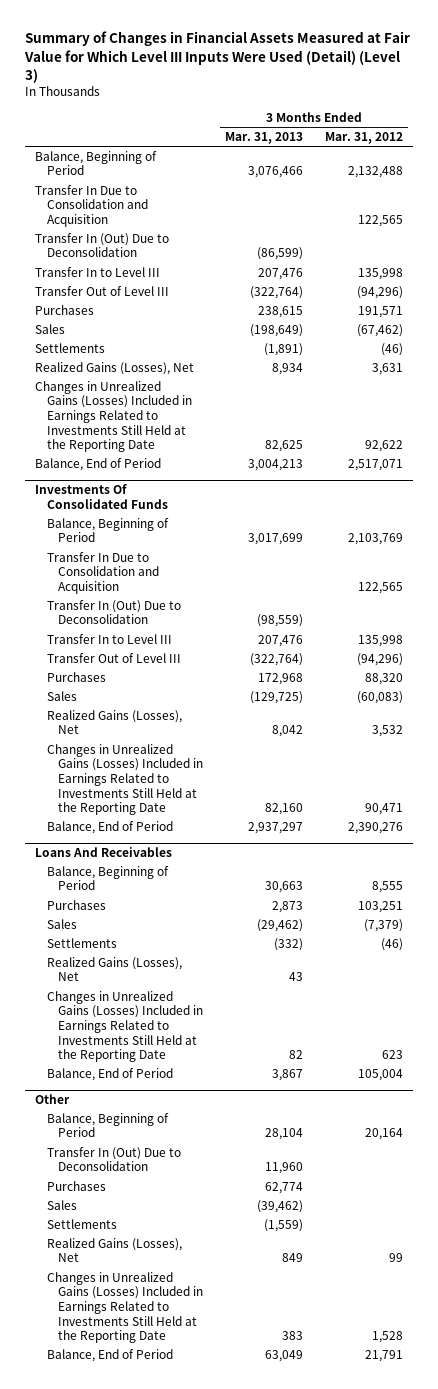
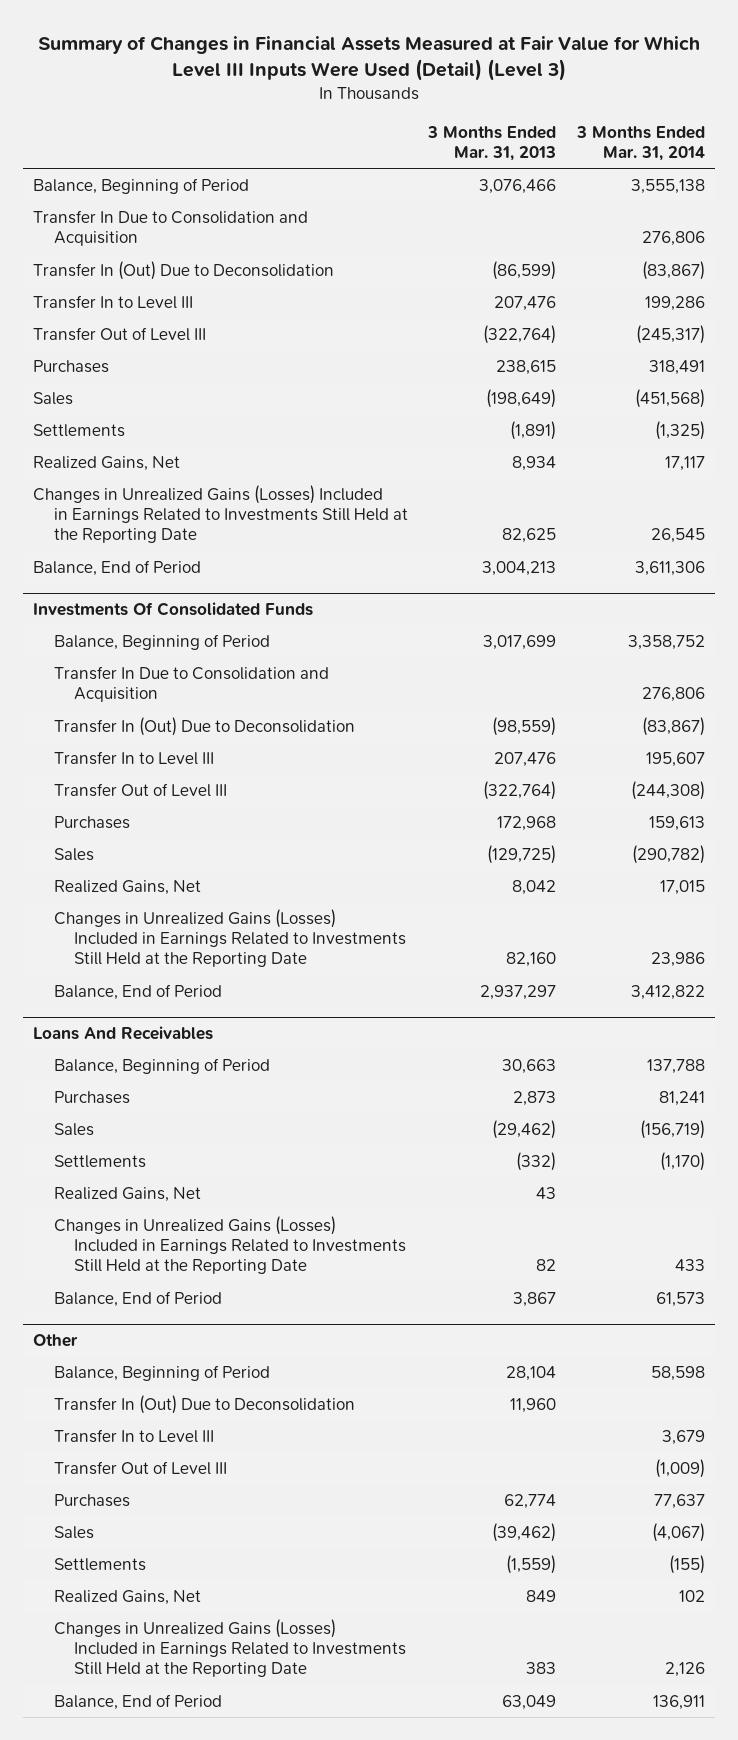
[324,132,403,145] Mar. 31, 2012 -> none
none -> [575,125,705,161] 3 Months Ended Mar. 31, 2014
[35,361,195,375] Realized Gains (Losses), Net -> [33,455,181,471] Realized Gains, Net
[46,709,182,735] Realized Gains (Losses), Net -> [53,879,201,895] Realized Gains, Net
[46,956,182,982] Realized Gains (Losses), Net -> [53,1186,201,1202] Realized Gains, Net
none -> [53,1428,214,1443] Transfer In to Level III
none -> [53,1460,227,1475] Transfer Out of Level III
[46,1237,182,1263] Realized Gains (Losses), Net -> [53,1589,201,1605] Realized Gains, Net

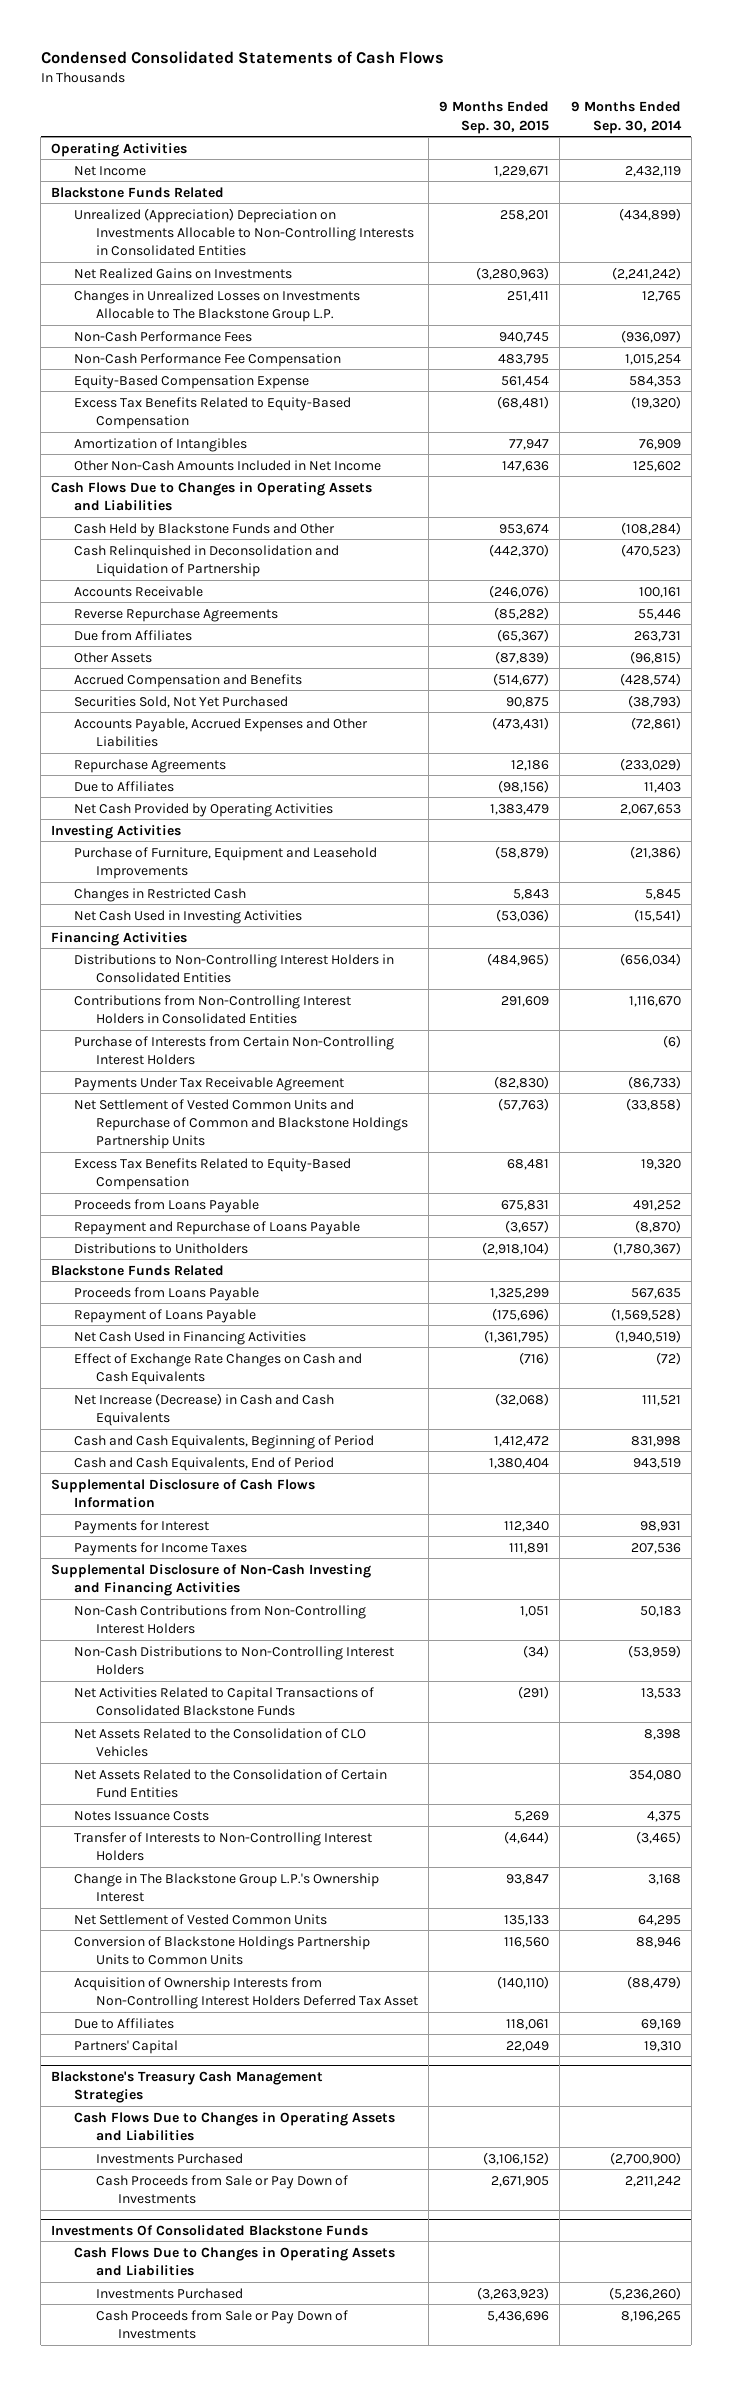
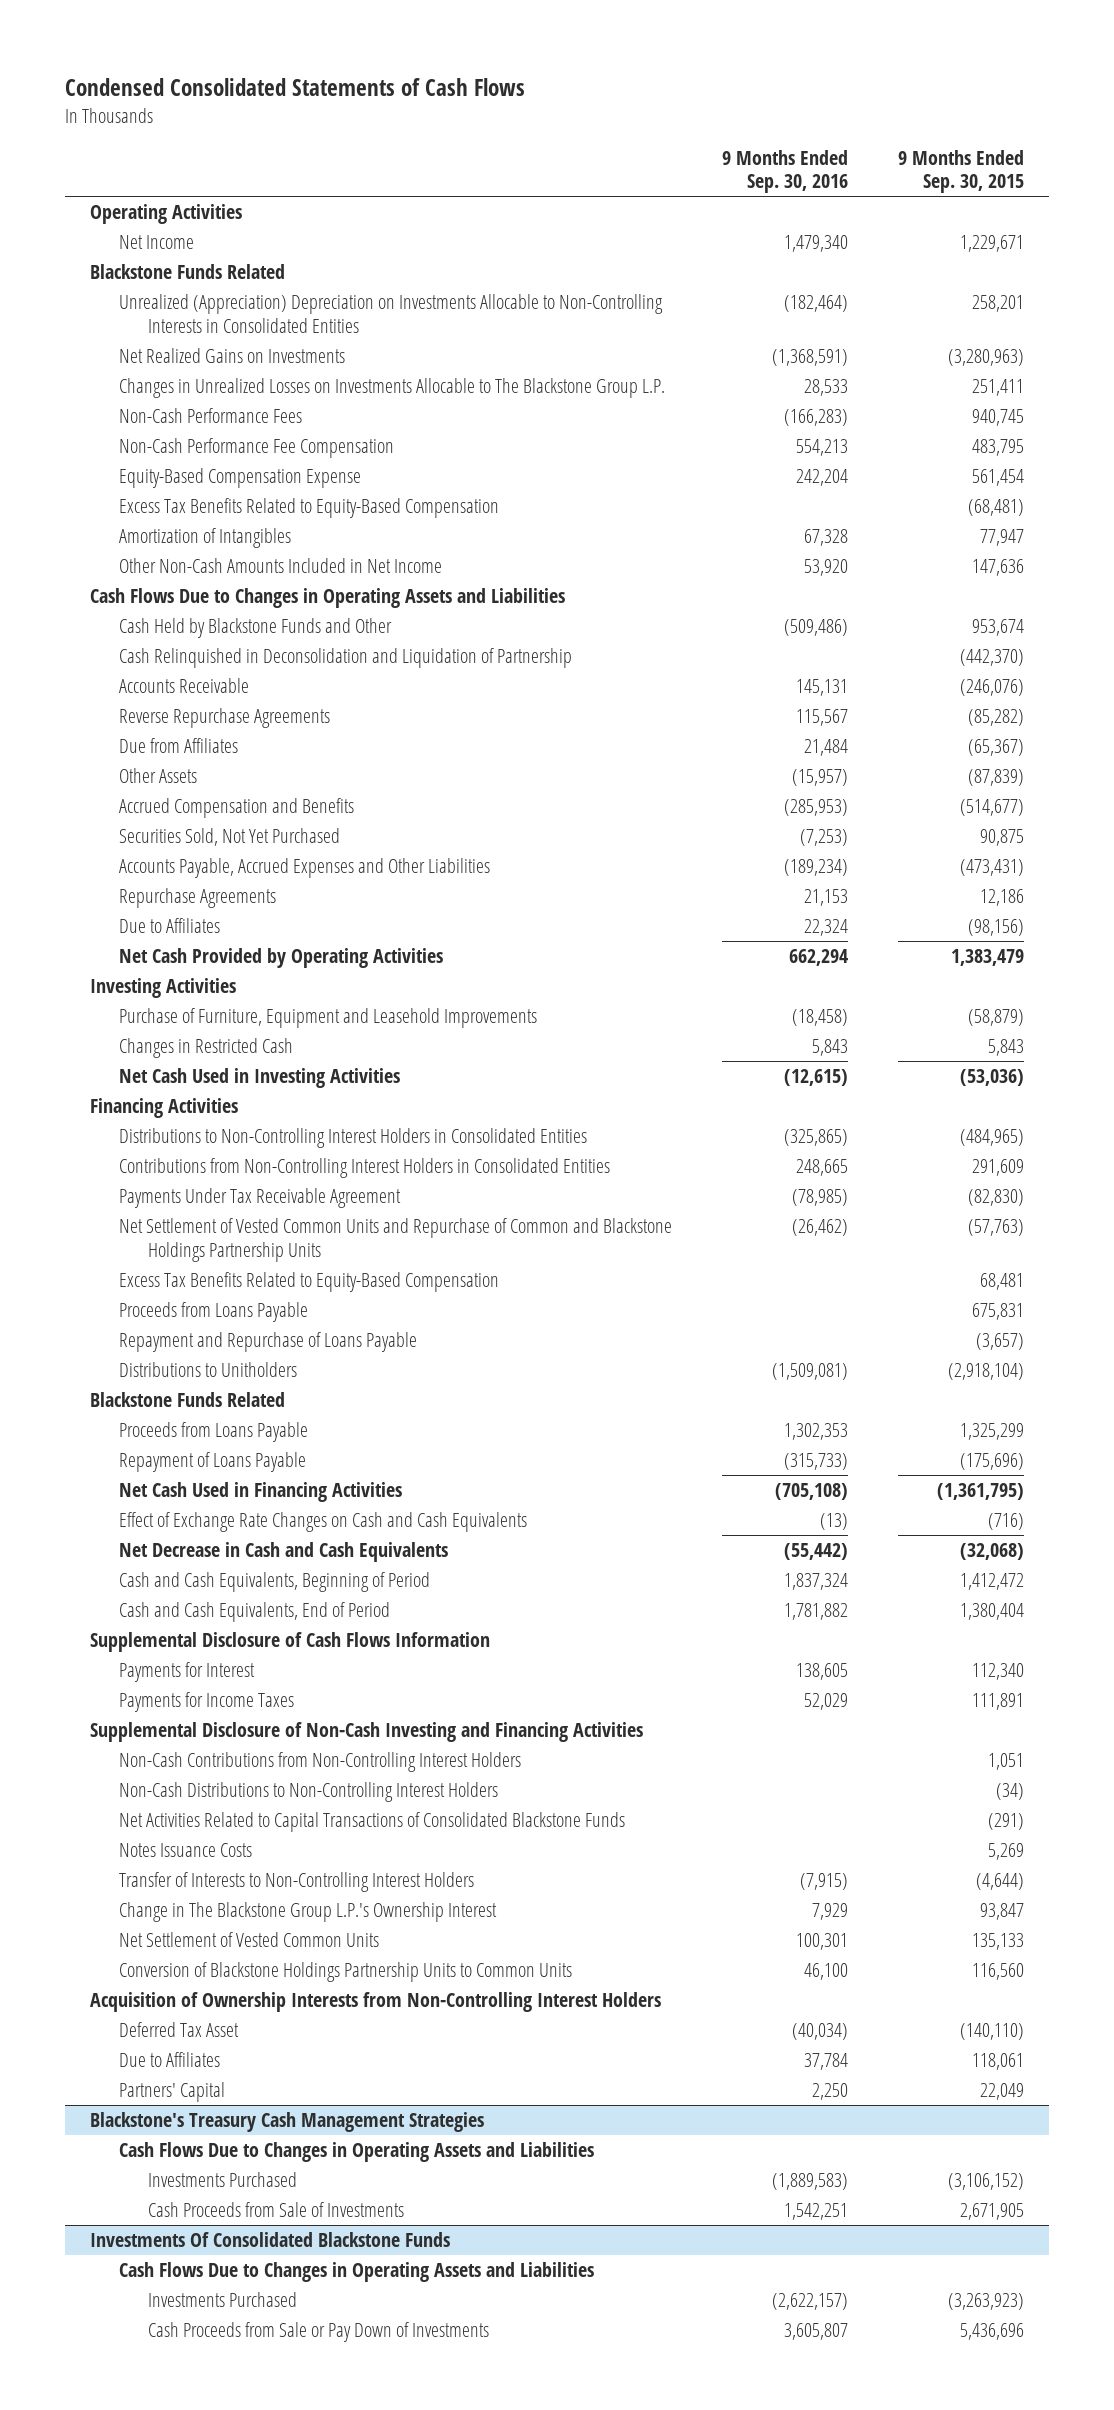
[570,101,682,134] 9 Months Ended Sep. 30, 2014 -> none
none -> [721,149,848,194] 9 Months Ended Sep. 30, 2016
[73,1035,394,1065] Purchase of Interests from Certain Non-Controlling Interest Holders -> none
[73,1392,334,1426] Net Increase (Decrease) in Cash and Cash Equivalents -> [118,1542,448,1563] Net Decrease in Cash and Cash Equivalents
[73,1727,366,1757] Net Assets Related to the Consolidation of CLO Vehicles -> none
[73,1768,387,1798] Net Assets Related to the Consolidation of Certain Fund Entities -> none
none -> [90,1992,662,2013] Acquisition of Ownership Interests from Non-Controlling Interest Holders
[73,1976,418,2009] Acquisition of Ownership Interests from Non-Controlling Interest Holders Deferred Tax Asset -> [118,2022,239,2038] Deferred Tax Asset
[95,2174,348,2204] Cash Proceeds from Sale or Pay Down of Investments -> [147,2202,404,2218] Cash Proceeds from Sale of Investments

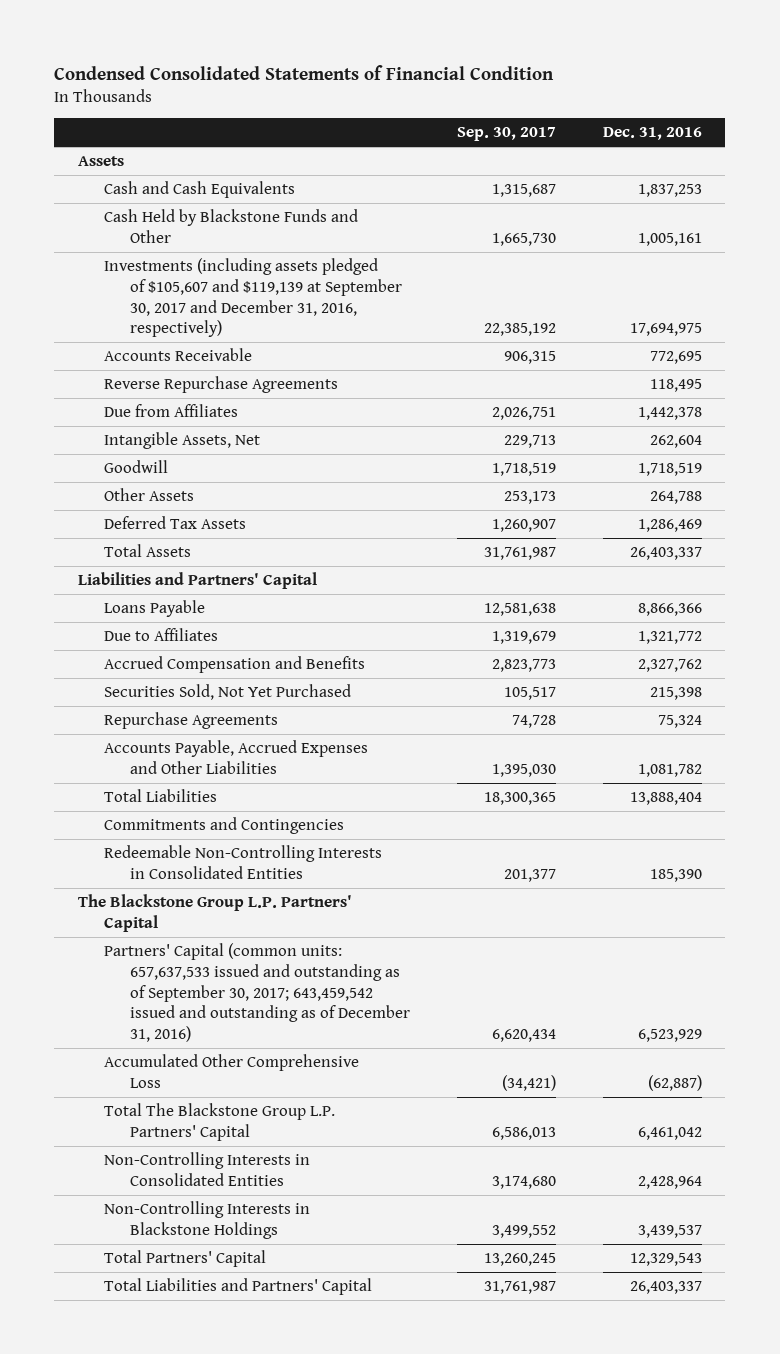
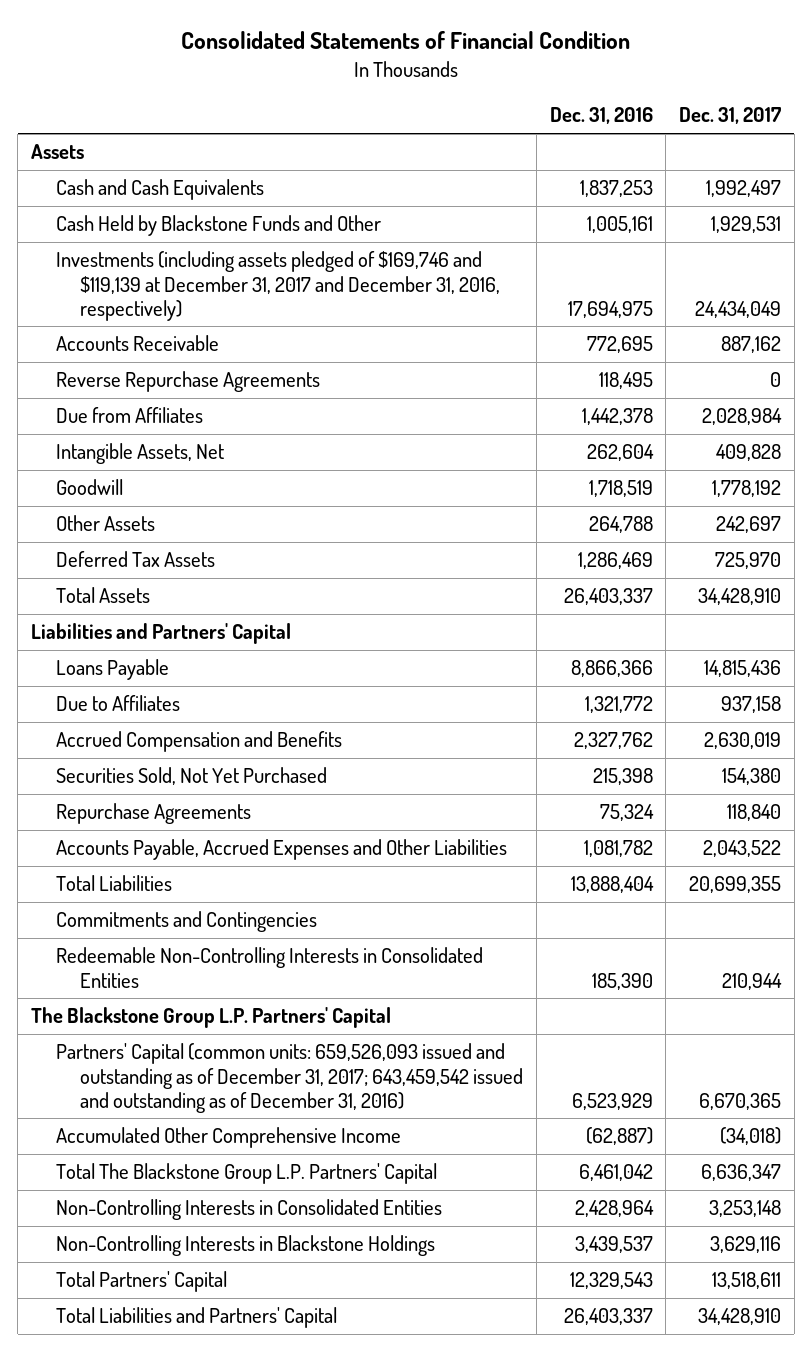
[54,64,555,80] Condensed Consolidated Statements of Financial Condition -> [180,31,630,50] Consolidated Statements of Financial Condition
[456,127,556,142] Sep. 30, 2017 -> none
none -> [678,107,781,125] Dec. 31, 2017
[103,258,402,338] Investments (including assets pledged of $105,607 and $119,139 at September 30, 2017 and December 31, 2016, respectively) -> [55,251,501,321] Investments (including assets pledged of $169,746 and $119,139 at December 31, 2017 and December 31, 2016, respectively)
[103,943,410,1043] Partners' Capital (common units: 657,637,533 issued and outstanding as of September 30, 2017; 643,459,542 issued and outstanding as of December 31, 2016) -> [55,1043,524,1113] Partners' Capital (common units: 659,526,093 issued and outstanding as of December 31, 2017; 643,459,542 issued and outstanding as of December 31, 2016)
[103,1054,359,1088] Accumulated Other Comprehensive Loss -> [55,1127,401,1149] Accumulated Other Comprehensive Income

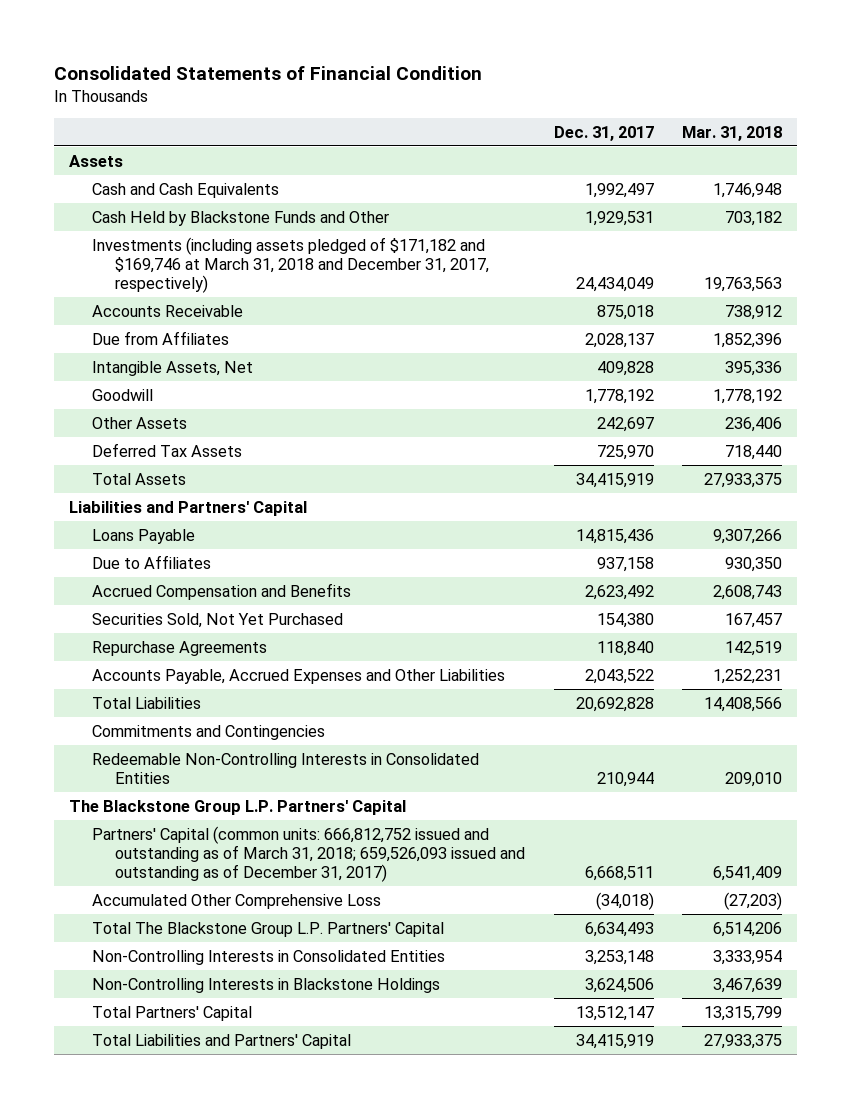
[549,107,653,125] Dec. 31, 2016 -> none
none -> [682,125,783,141] Mar. 31, 2018
[55,371,320,393] Reverse Repurchase Agreements -> none
[55,251,501,321] Investments (including assets pledged of $169,746 and $119,139 at December 31, 2017 and December 31, 2016, respectively) -> [91,236,490,293] Investments (including assets pledged of $171,182 and $169,746 at March 31, 2018 and December 31, 2017, respectively)
[720,336,781,354] 887,162 -> [596,304,654,320] 875,018
[701,408,782,426] 2,028,984 -> [584,332,654,348] 2,028,137
[697,588,781,606] 34,428,910 -> [575,472,654,488] 34,415,919
[703,732,781,750] 2,630,019 -> [584,584,654,600] 2,623,492
[688,876,781,894] 20,699,355 -> [575,696,654,712] 20,692,828
[55,1043,524,1113] Partners' Capital (common units: 659,526,093 issued and outstanding as of December 31, 2017; 643,459,542 issued and outstanding as of December 31, 2016) -> [91,825,526,882] Partners' Capital (common units: 666,812,752 issued and outstanding as of March 31, 2018; 659,526,093 issued and outstanding as of December 31, 2017)
[698,1092,781,1110] 6,670,365 -> [584,865,654,881] 6,668,511
[55,1127,401,1149] Accumulated Other Comprehensive Income -> [91,893,381,909] Accumulated Other Comprehensive Loss
[700,1164,781,1182] 6,636,347 -> [584,921,654,937] 6,634,493
[709,1236,781,1254] 3,629,116 -> [584,977,654,993] 3,624,506
[711,1272,781,1290] 13,518,611 -> [575,1005,654,1021] 13,512,147
[697,1308,781,1326] 34,428,910 -> [575,1033,654,1049] 34,415,919

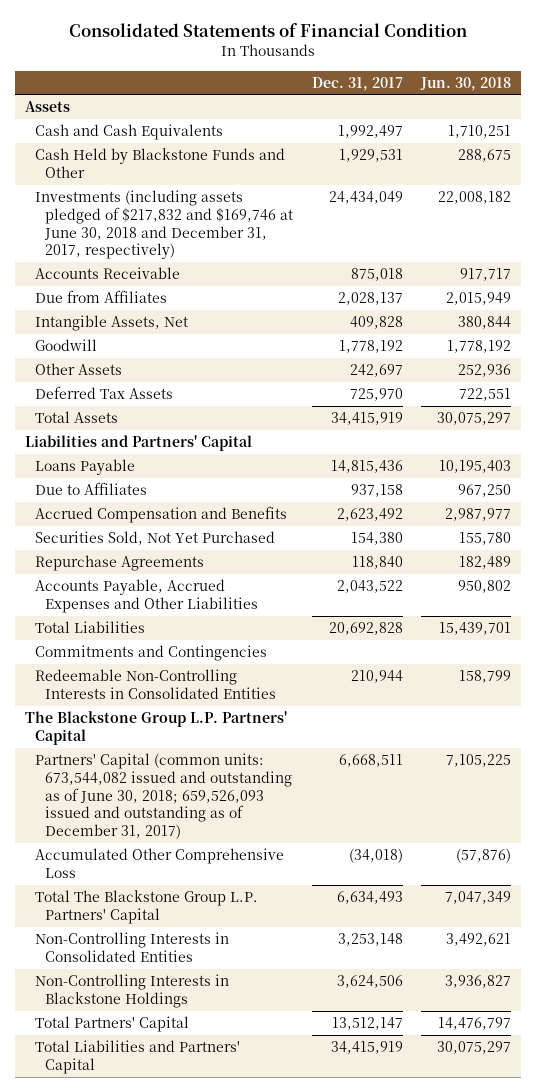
[682,125,783,141] Mar. 31, 2018 -> none
none -> [420,76,512,91] Jun. 30, 2018
[91,236,490,293] Investments (including assets pledged of $171,182 and $169,746 at March 31, 2018 and December 31, 2017, respectively) -> [34,190,294,260] Investments (including assets pledged of $217,832 and $169,746 at June 30, 2018 and December 31, 2017, respectively)
[91,825,526,882] Partners' Capital (common units: 666,812,752 issued and outstanding as of March 31, 2018; 659,526,093 issued and outstanding as of December 31, 2017) -> [34,753,293,839] Partners' Capital (common units: 673,544,082 issued and outstanding as of June 30, 2018; 659,526,093 issued and outstanding as of December 31, 2017)

